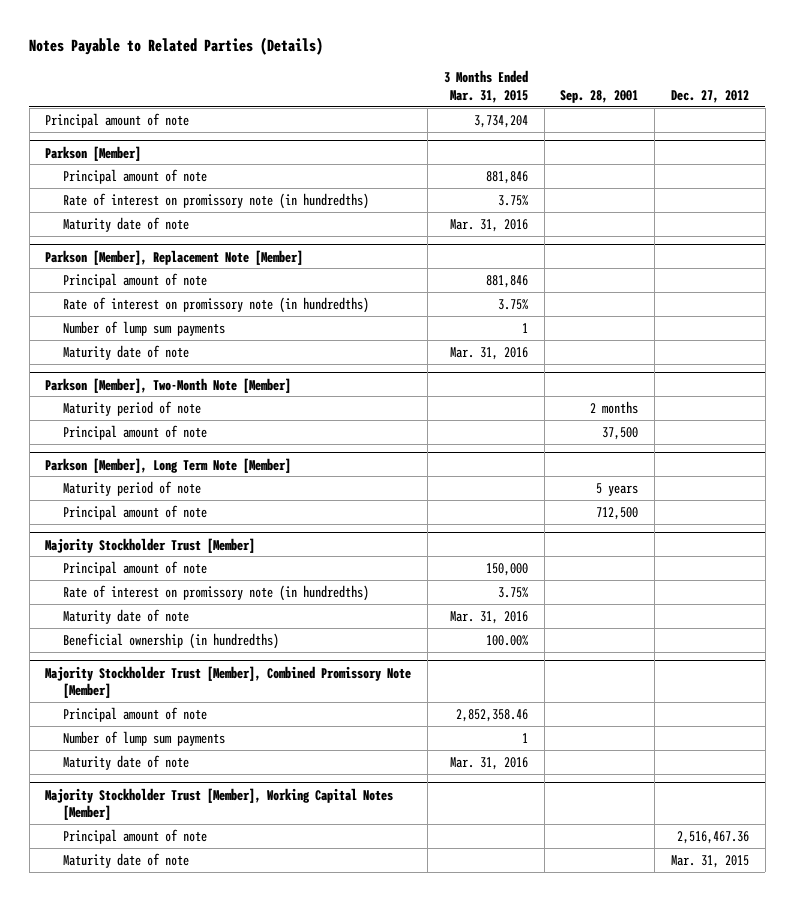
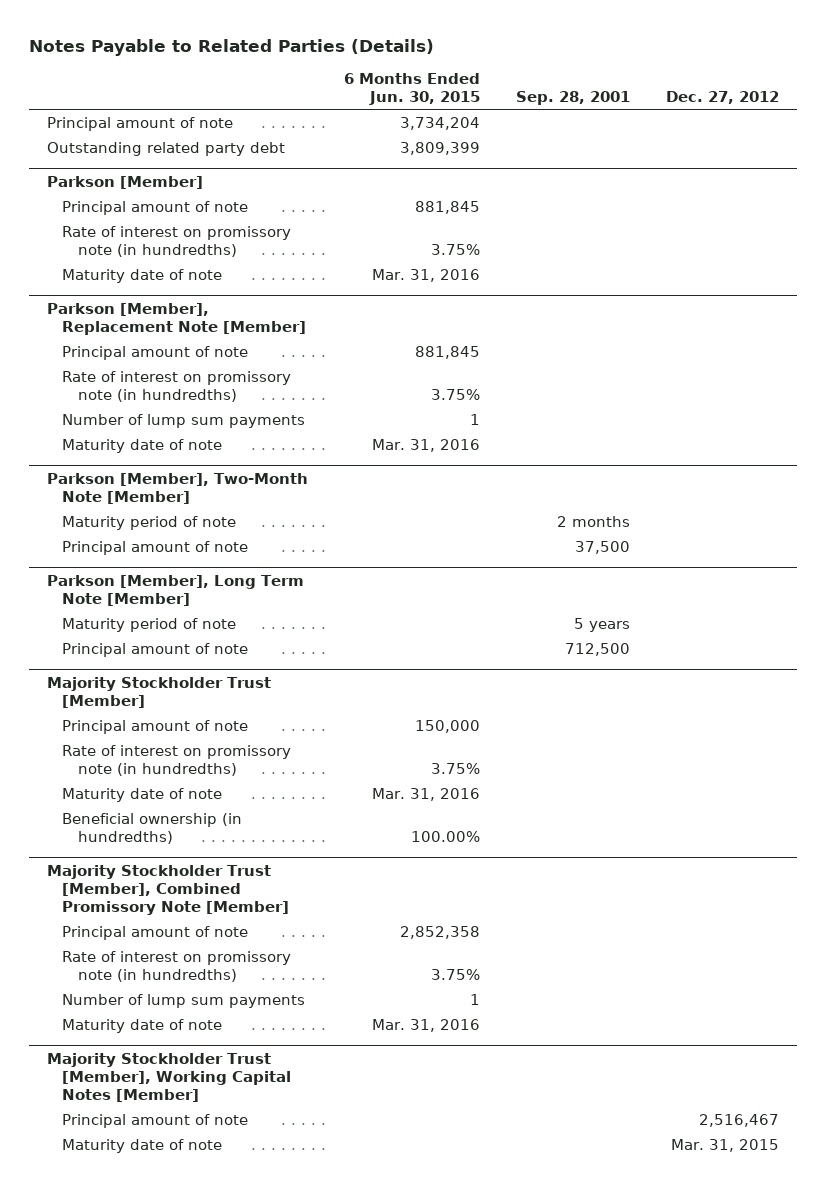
[443,69,528,103] 3 Months Ended Mar. 31, 2015 -> none
none -> [344,73,481,106] 6 Months Ended Jun. 30, 2015
none -> [46,141,285,156] Outstanding related party debt
none -> [62,950,292,982] Rate of interest on promissory note (in hundredths)
[676,830,749,844] 2,516,467.36 -> [699,1113,780,1127] 2,516,467

